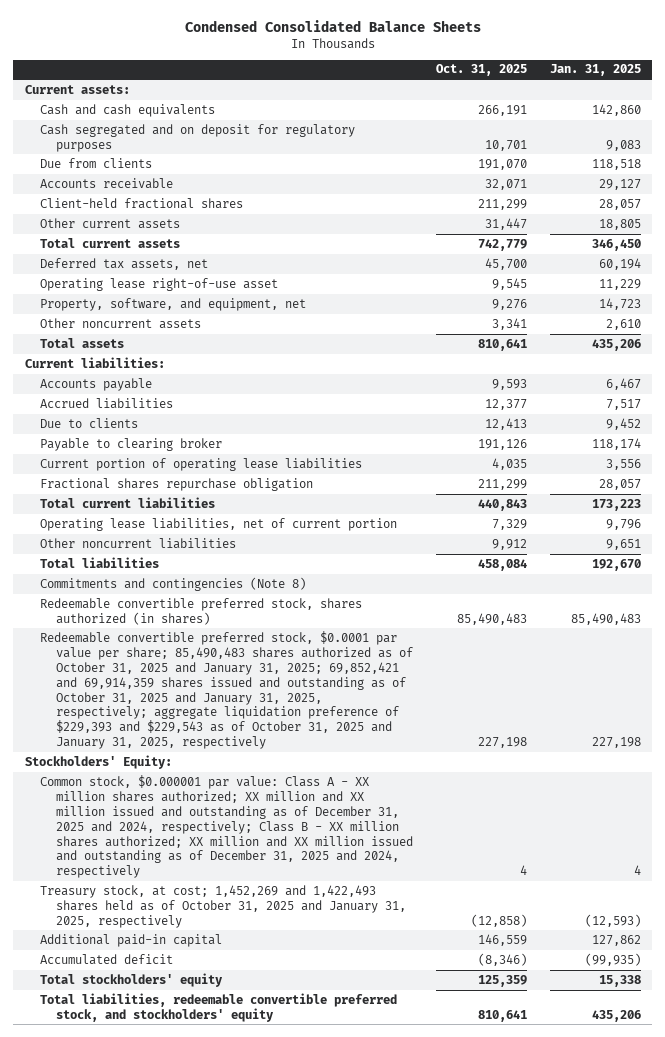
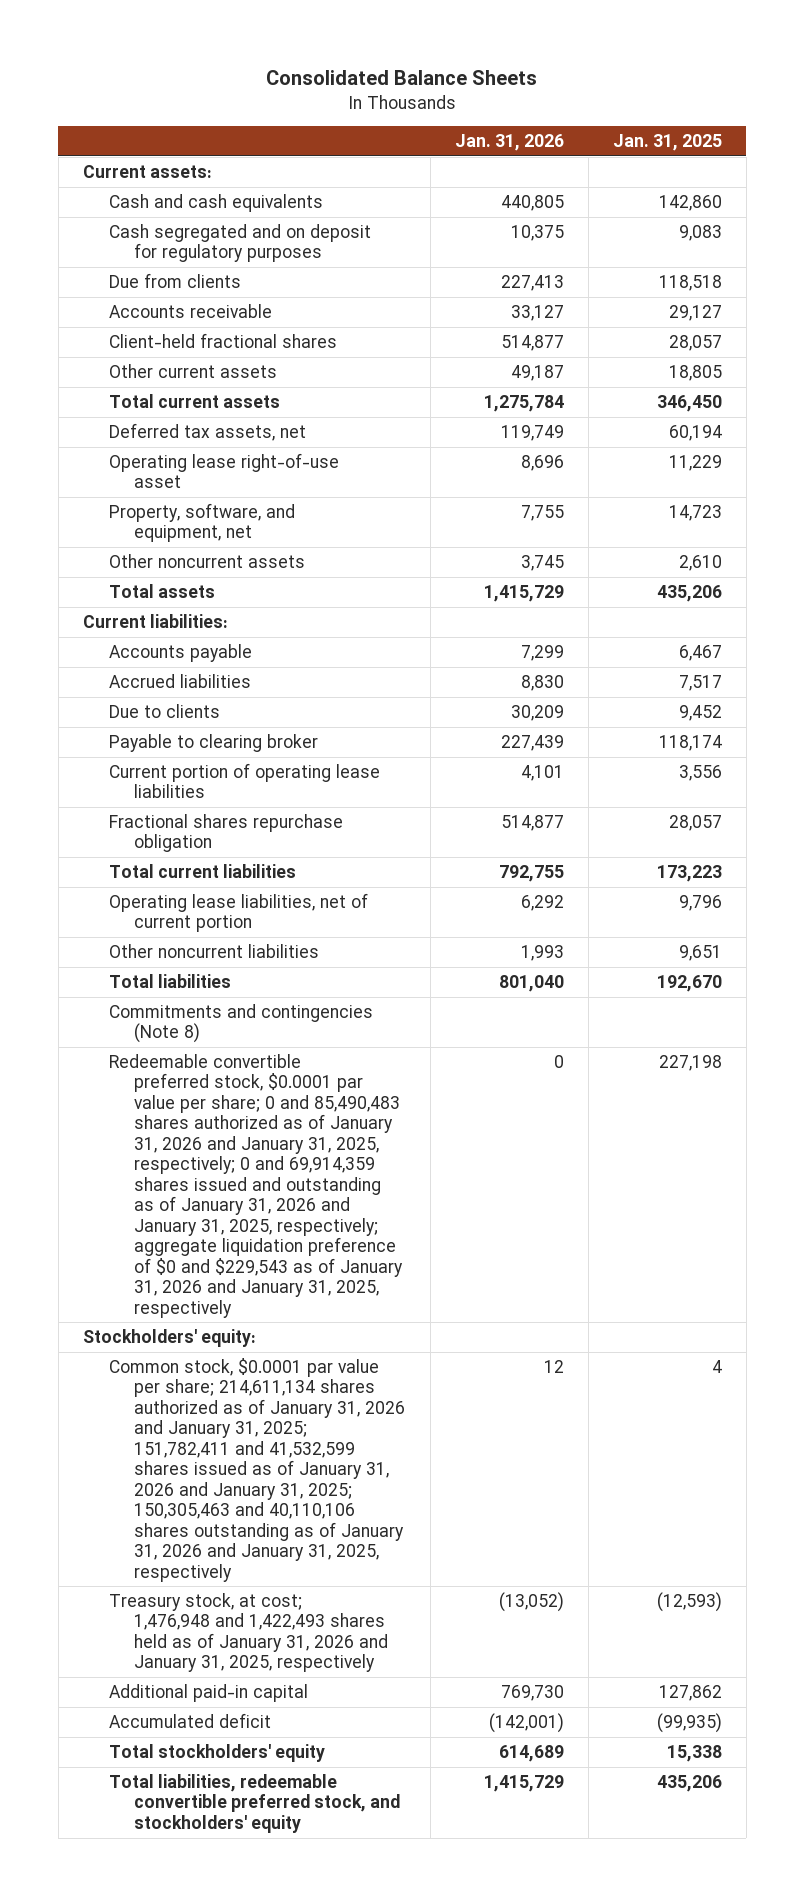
[184,19,481,32] Condensed Consolidated Balance Sheets -> [266,70,538,86] Consolidated Balance Sheets
[435,64,527,77] Oct. 31, 2025 -> none
none -> [454,134,564,152] Jan. 31, 2026
[40,597,363,625] Redeemable convertible preferred stock, shares authorized (in shares) -> none
[40,630,413,750] Redeemable convertible preferred stock, $0.0001 par value per share; 85,490,483 shares authorized as of October 31, 2025 and January 31, 2025; 69,852,421 and 69,914,359 shares issued and outstanding as of October 31, 2025 and January 31, 2025, respectively; aggregate liquidation preference of $229,393 and $229,543 as of October 31, 2025 and January 31, 2025, respectively -> [108,1053,404,1318] Redeemable convertible preferred stock, $0.0001 par value per share; 0 and 85,490,483 shares authorized as of January 31, 2026 and January 31, 2025, respectively; 0 and 69,914,359 shares issued and outstanding as of January 31, 2026 and January 31, 2025, respectively; aggregate liquidation preference of $0 and $229,543 as of January 31, 2026 and January 31, 2025, respectively
[24,754,172,769] Stockholders' Equity: -> [83,1328,257,1347] Stockholders' equity:
[40,774,413,879] Common stock, $0.000001 par value: Class A - XX million shares authorized; XX million and XX million issued and outstanding as of December 31, 2025 and 2024, respectively; Class B - XX million shares authorized; XX million and XX million issued and outstanding as of December 31, 2025 and 2024, respectively -> [108,1357,406,1582] Common stock, $0.0001 par value per share; 214,611,134 shares authorized as of January 31, 2026 and January 31, 2025; 151,782,411 and 41,532,599 shares issued as of January 31, 2026 and January 31, 2025; 150,305,463 and 40,110,106 shares outstanding as of January 31, 2026 and January 31, 2025, respectively
[40,884,406,928] Treasury stock, at cost; 1,452,269 and 1,422,493 shares held as of October 31, 2025 and January 31, 2025, respectively -> [108,1592,389,1673] Treasury stock, at cost; 1,476,948 and 1,422,493 shares held as of January 31, 2026 and January 31, 2025, respectively

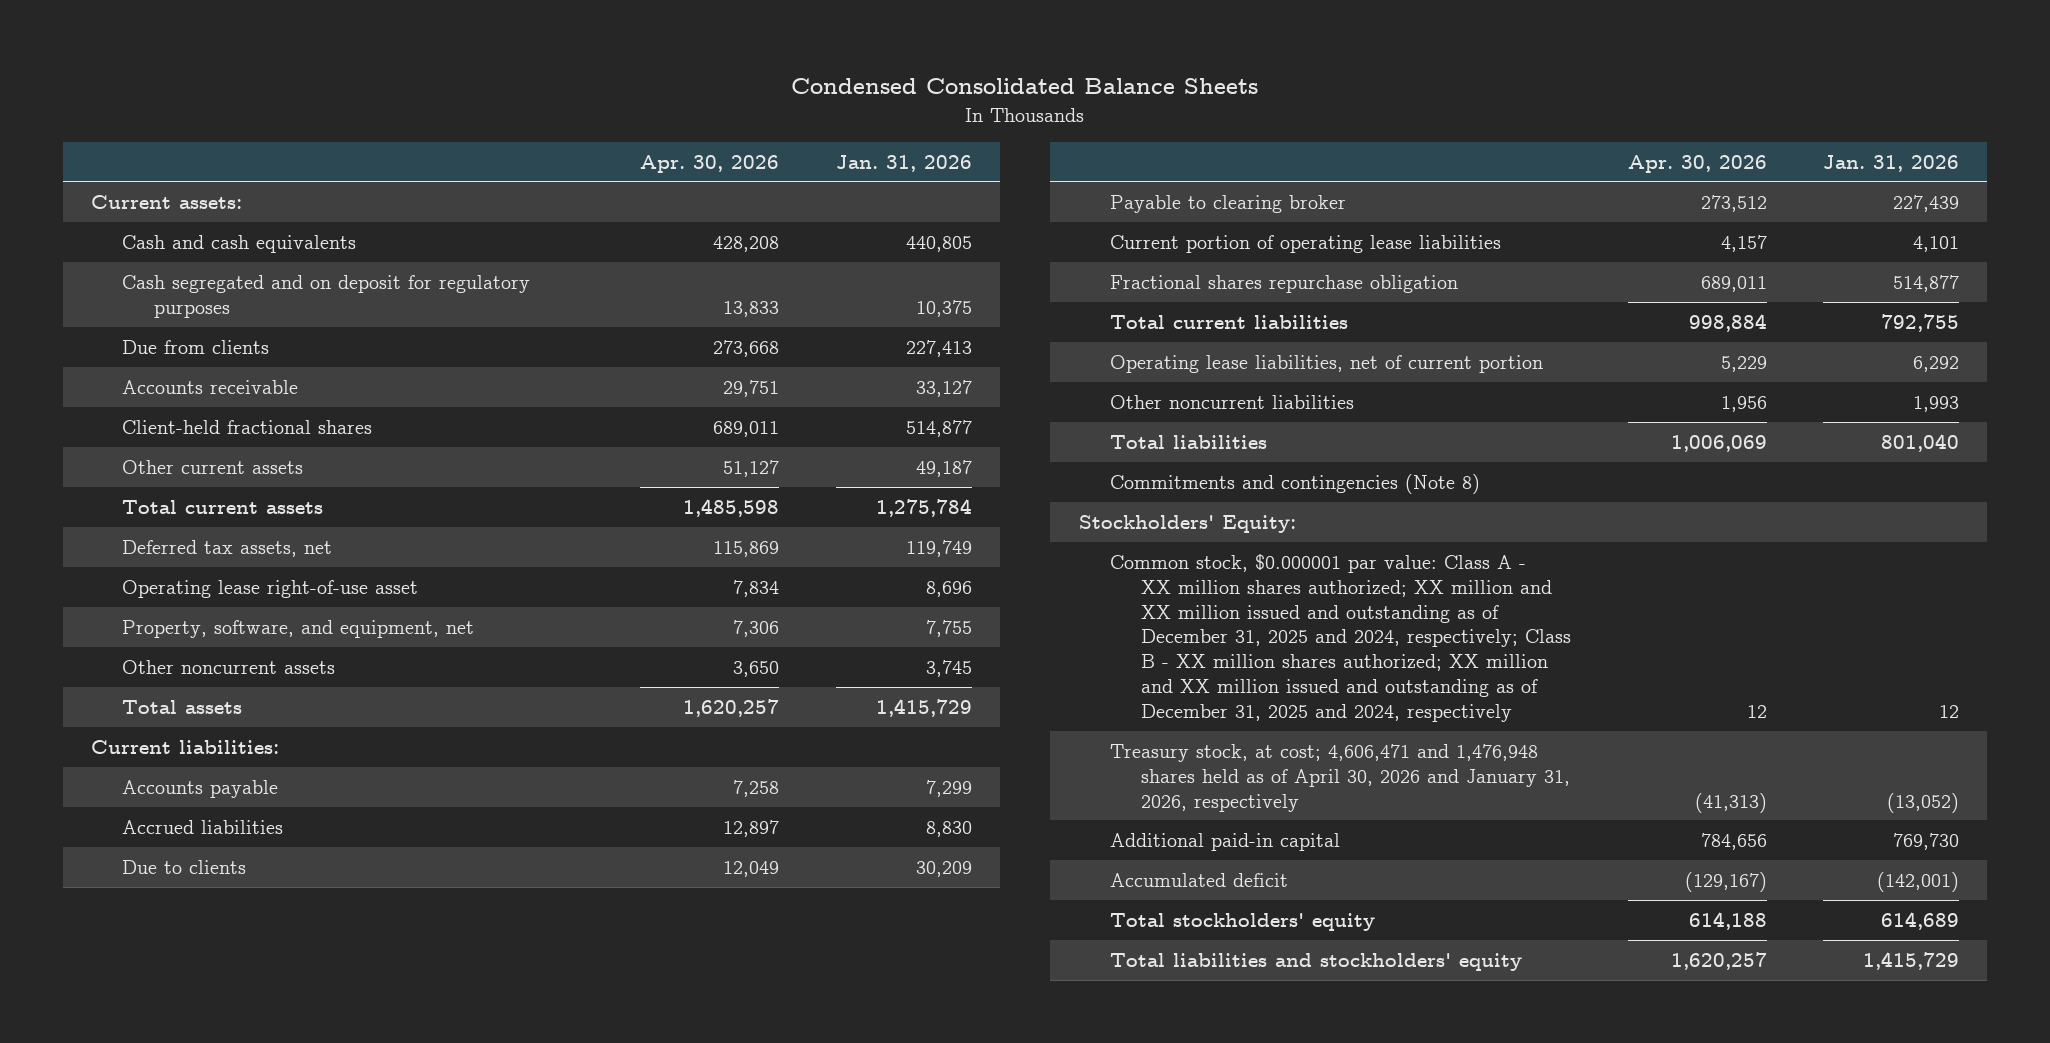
[266,70,538,86] Consolidated Balance Sheets -> [791,78,1259,95] Condensed Consolidated Balance Sheets
[612,134,722,152] Jan. 31, 2025 -> none
none -> [640,154,780,173] Apr. 30, 2026
[108,1053,404,1318] Redeemable convertible preferred stock, $0.0001 par value per share; 0 and 85,490,483 shares authorized as of January 31, 2026 and January 31, 2025, respectively; 0 and 69,914,359 shares issued and outstanding as of January 31, 2026 and January 31, 2025, respectively; aggregate liquidation preference of $0 and $229,543 as of January 31, 2026 and January 31, 2025, respectively -> none
[83,1328,257,1347] Stockholders' equity: -> [1078,514,1296,533] Stockholders' Equity:
[108,1357,406,1582] Common stock, $0.0001 par value per share; 214,611,134 shares authorized as of January 31, 2026 and January 31, 2025; 151,782,411 and 41,532,599 shares issued as of January 31, 2026 and January 31, 2025; 150,305,463 and 40,110,106 shares outstanding as of January 31, 2026 and January 31, 2025, respectively -> [1109,553,1571,722] Common stock, $0.000001 par value: Class A - XX million shares authorized; XX million and XX million issued and outstanding as of December 31, 2025 and 2024, respectively; Class B - XX million shares authorized; XX million and XX million issued and outstanding as of December 31, 2025 and 2024, respectively
[108,1592,389,1673] Treasury stock, at cost; 1,476,948 and 1,422,493 shares held as of January 31, 2026 and January 31, 2025, respectively -> [1109,743,1570,812] Treasury stock, at cost; 4,606,471 and 1,476,948 shares held as of April 30, 2026 and January 31, 2026, respectively
[108,1773,401,1833] Total liabilities, redeemable convertible preferred stock, and stockholders' equity -> [1109,952,1522,971] Total liabilities and stockholders' equity

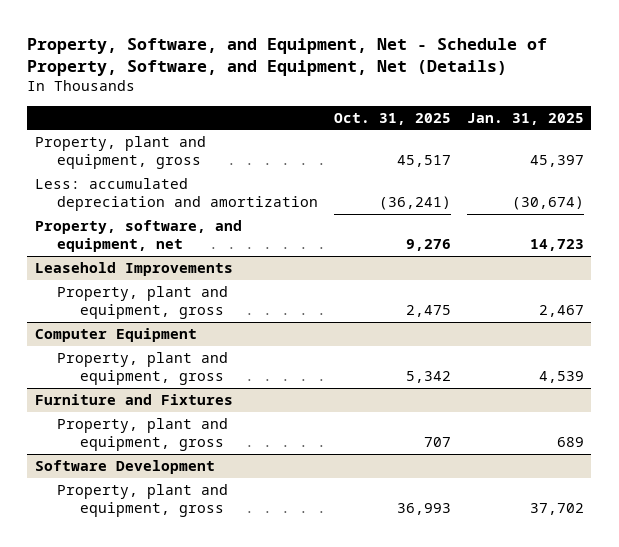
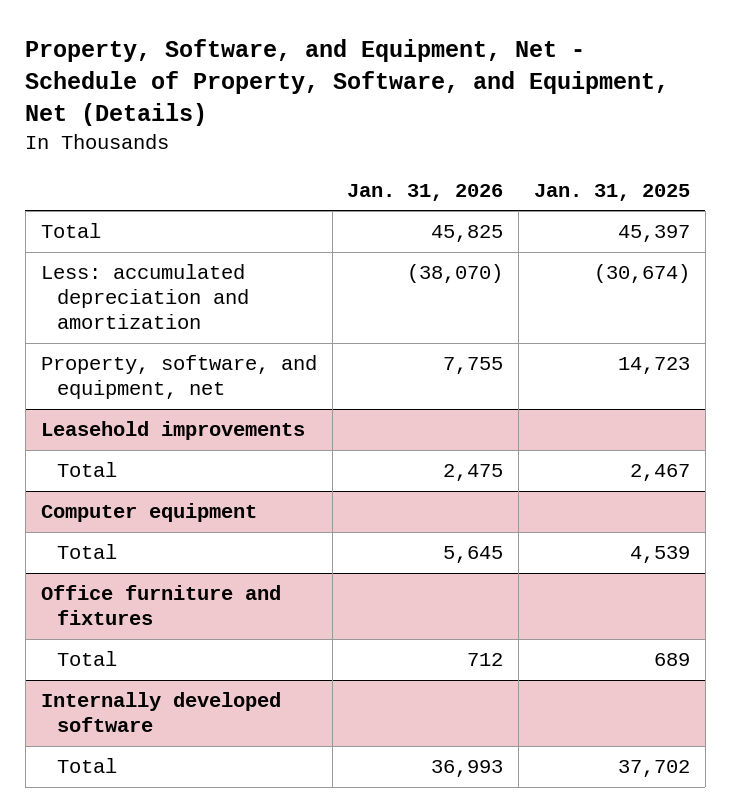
[333,112,451,125] Oct. 31, 2025 -> none
none -> [347,183,504,201] Jan. 31, 2026
[35,136,207,169] Property, plant and equipment, gross -> [40,223,101,239] Total
[35,262,234,277] Leasehold Improvements -> [40,421,305,441] Leasehold improvements
[57,286,229,319] Property, plant and equipment, gross -> [56,462,117,478] Total
[35,328,198,343] Computer Equipment -> [40,503,257,523] Computer equipment
[57,352,229,385] Property, plant and equipment, gross -> [56,544,117,560] Total
[35,394,234,406] Furniture and Fixtures -> [40,585,281,626] Office furniture and fixtures
[57,418,229,451] Property, plant and equipment, gross -> [56,651,117,667] Total
[35,460,216,475] Software Development -> [40,692,281,733] Internally developed software
[57,484,229,517] Property, plant and equipment, gross -> [56,758,117,774] Total

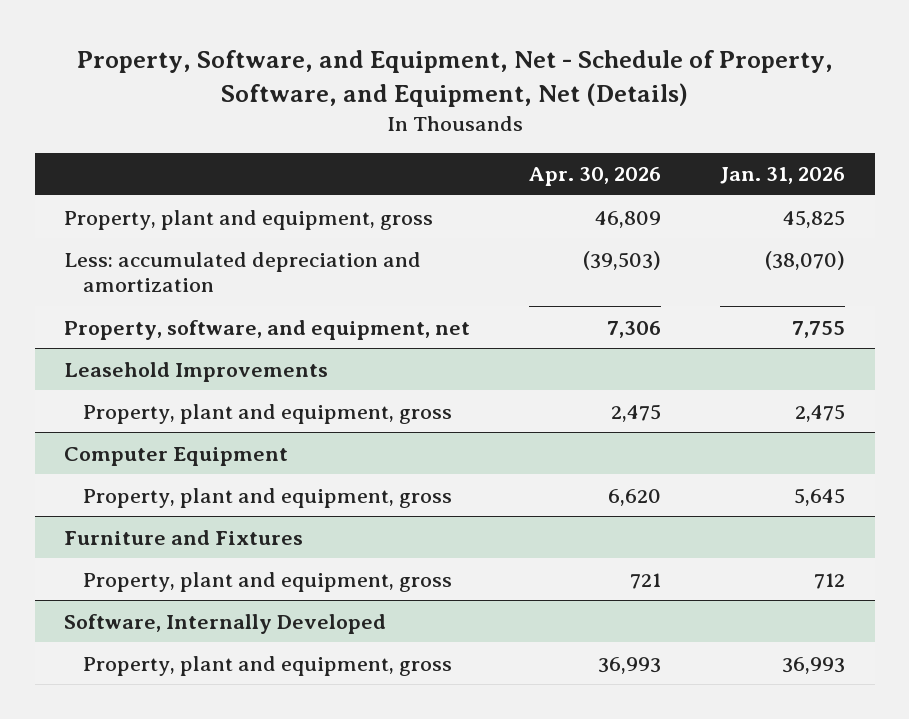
[533,183,690,201] Jan. 31, 2025 -> none
none -> [529,167,662,187] Apr. 30, 2026
[40,223,101,239] Total -> [64,209,434,230] Property, plant and equipment, gross
[40,421,305,441] Leasehold improvements -> [64,361,329,382] Leasehold Improvements
[56,462,117,478] Total -> [83,403,453,424] Property, plant and equipment, gross
[40,503,257,523] Computer equipment -> [64,446,289,466] Computer Equipment
[56,544,117,560] Total -> [83,487,453,508] Property, plant and equipment, gross
[40,585,281,626] Office furniture and fixtures -> [64,529,304,545] Furniture and Fixtures
[56,651,117,667] Total -> [83,571,453,592] Property, plant and equipment, gross
[40,692,281,733] Internally developed software -> [64,613,387,634] Software, Internally Developed
[56,758,117,774] Total -> [83,655,453,676] Property, plant and equipment, gross

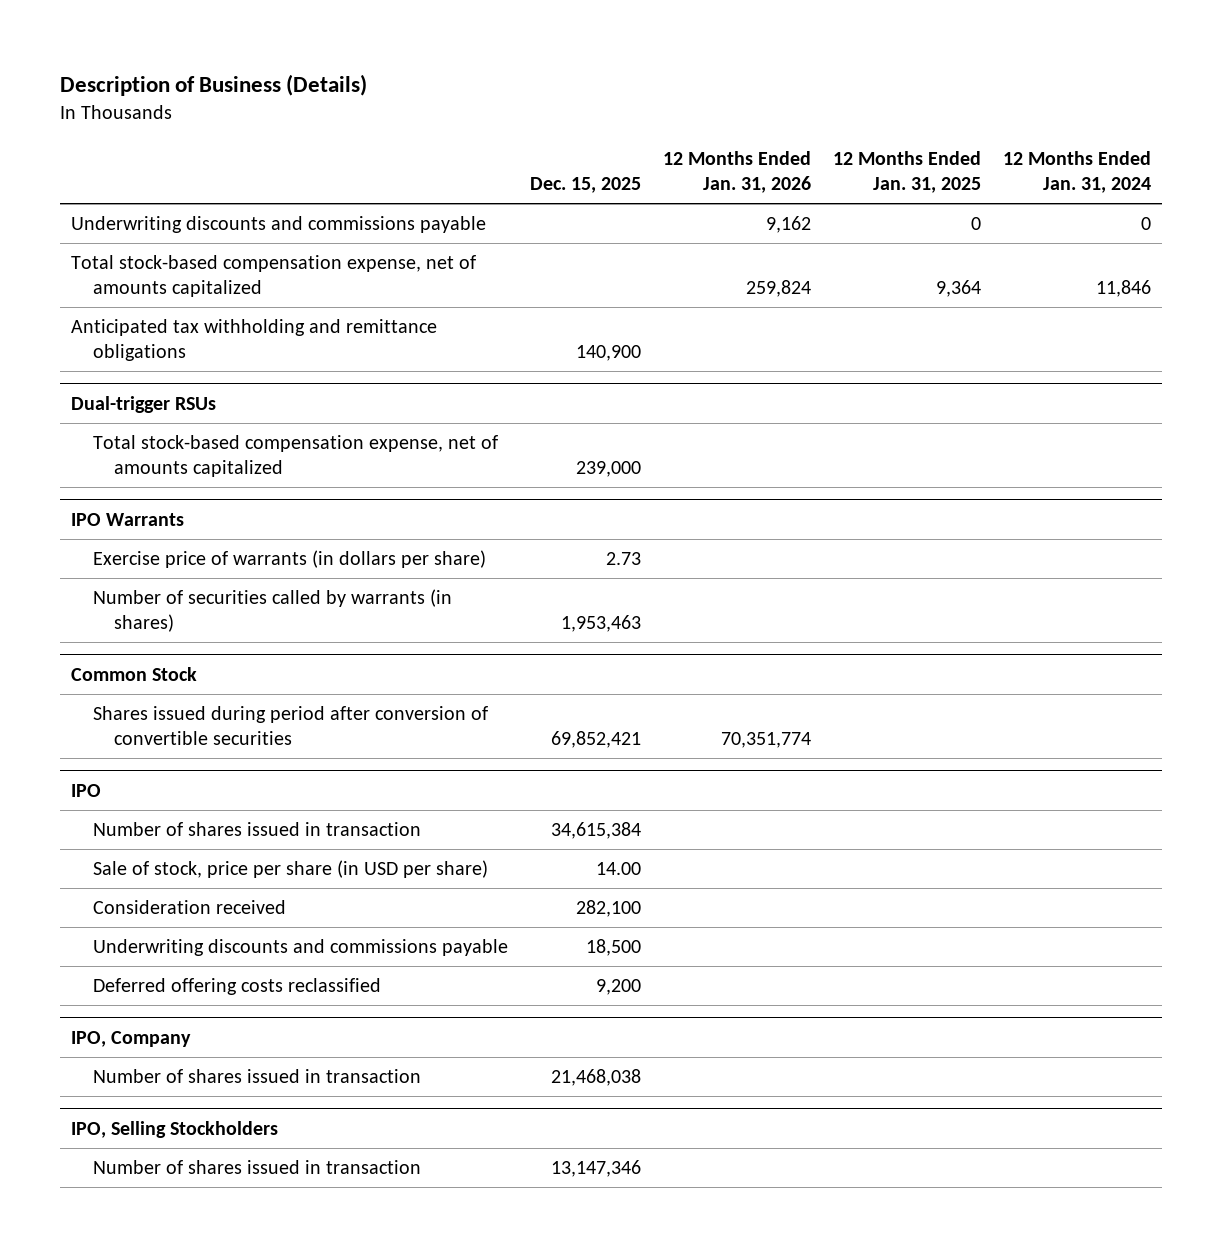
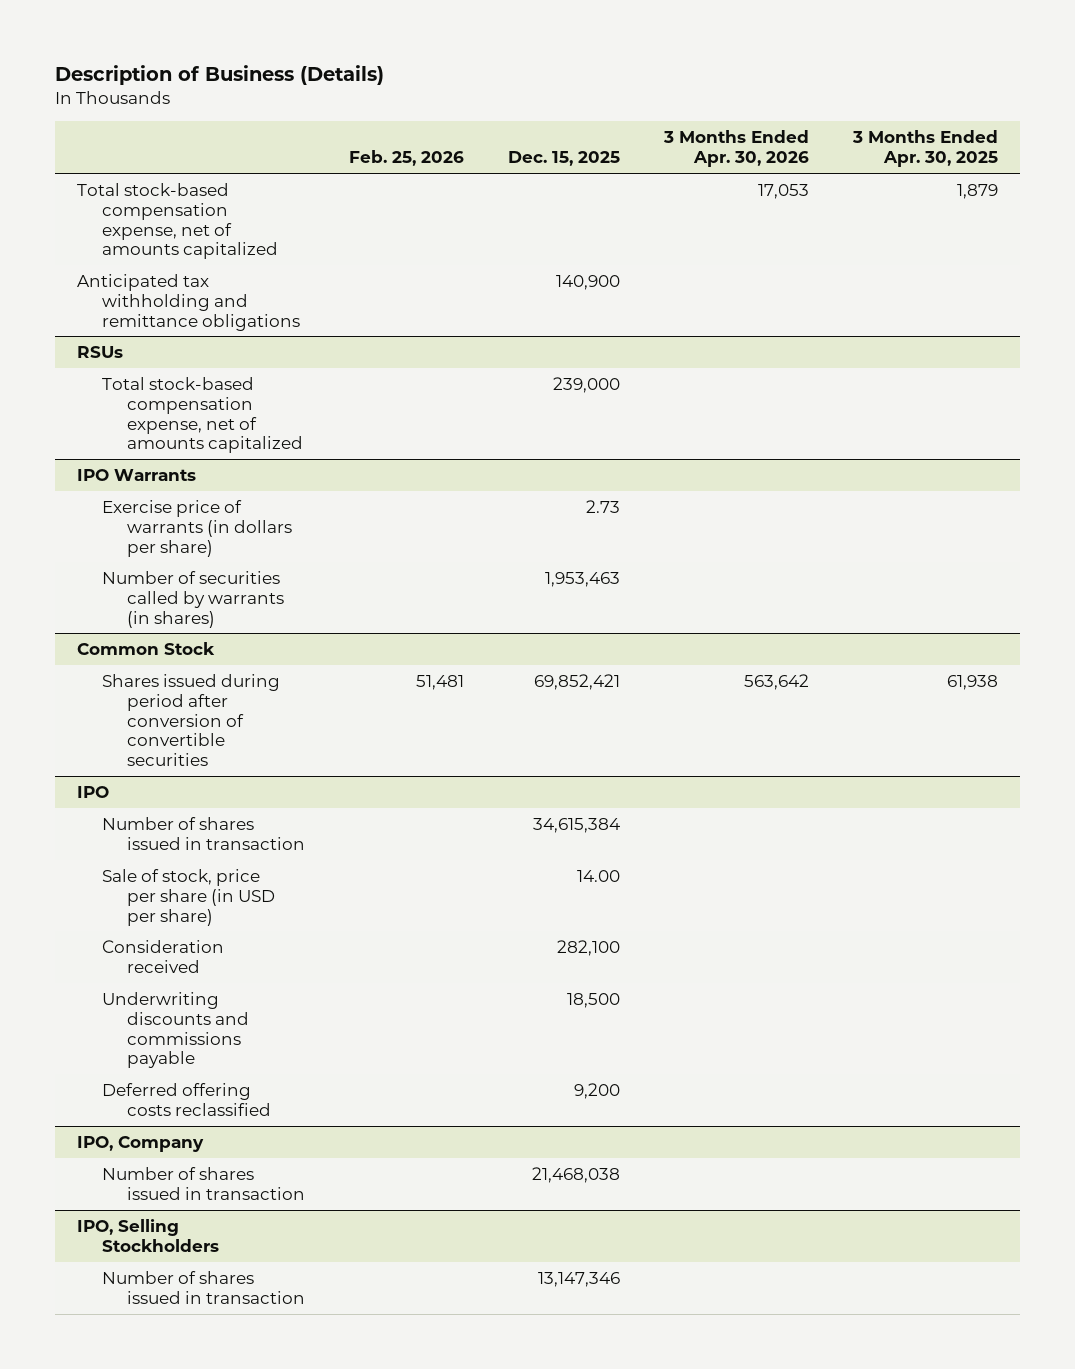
[663,151,812,193] 12 Months Ended Jan. 31, 2026 -> none
[833,151,982,193] 12 Months Ended Jan. 31, 2025 -> none
[1003,151,1152,193] 12 Months Ended Jan. 31, 2024 -> none
none -> [348,150,464,167] Feb. 25, 2026
none -> [662,130,809,168] 3 Months Ended Apr. 30, 2026
none -> [852,130,999,168] 3 Months Ended Apr. 30, 2025
[71,216,487,234] Underwriting discounts and commissions payable -> none
[71,395,217,413] Dual-trigger RSUs -> [77,345,124,358] RSUs

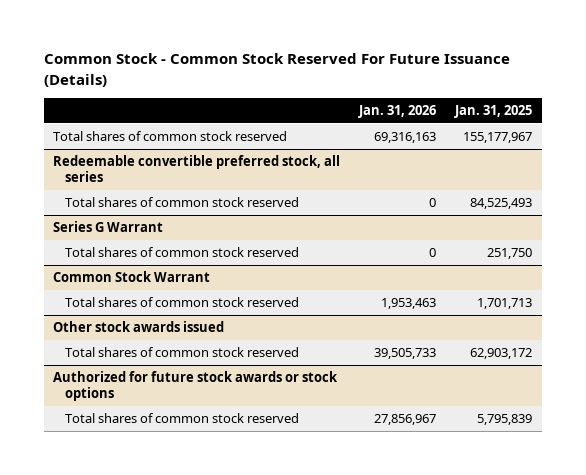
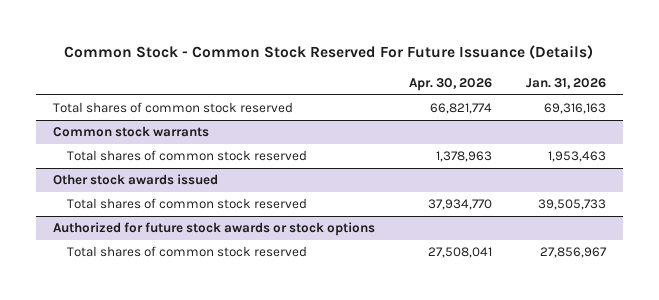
[454,104,533,118] Jan. 31, 2025 -> none
none -> [408,78,492,92] Apr. 30, 2026
[53,155,341,183] Redeemable convertible preferred stock, all series -> none
[64,197,299,208] Total shares of common stock reserved -> none
[53,221,164,233] Series G Warrant -> none
[64,247,299,258] Total shares of common stock reserved -> none
[53,271,211,283] Common Stock Warrant -> [53,126,210,138] Common stock warrants

